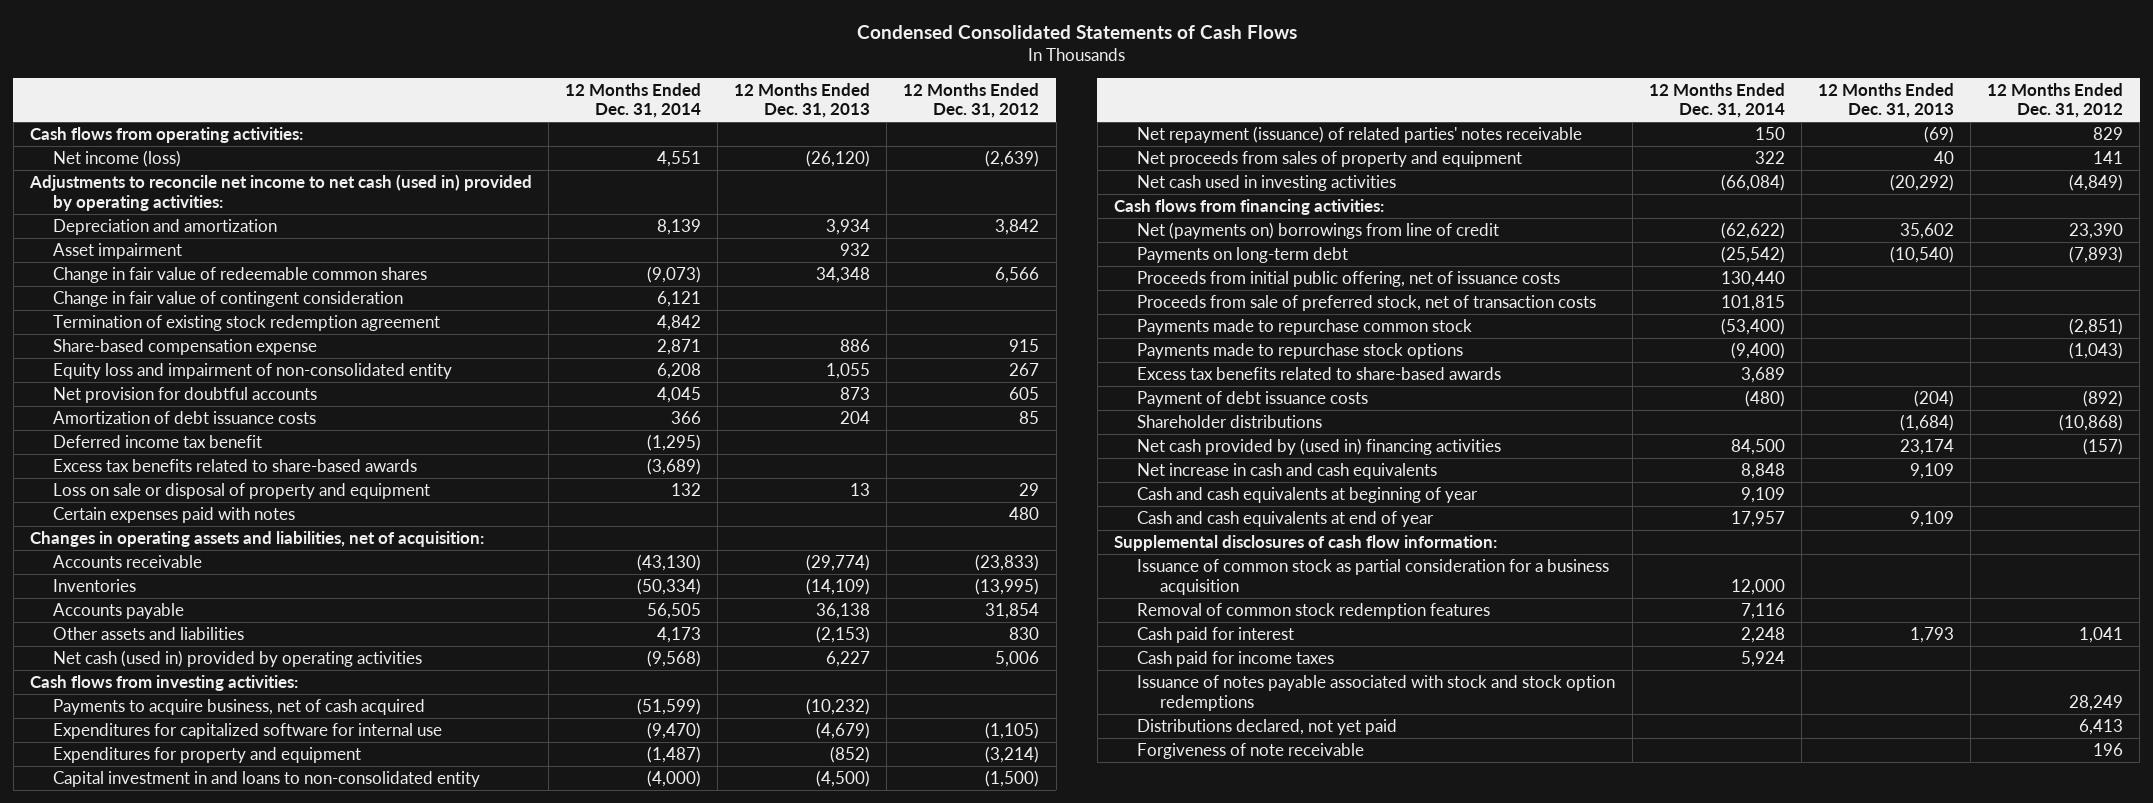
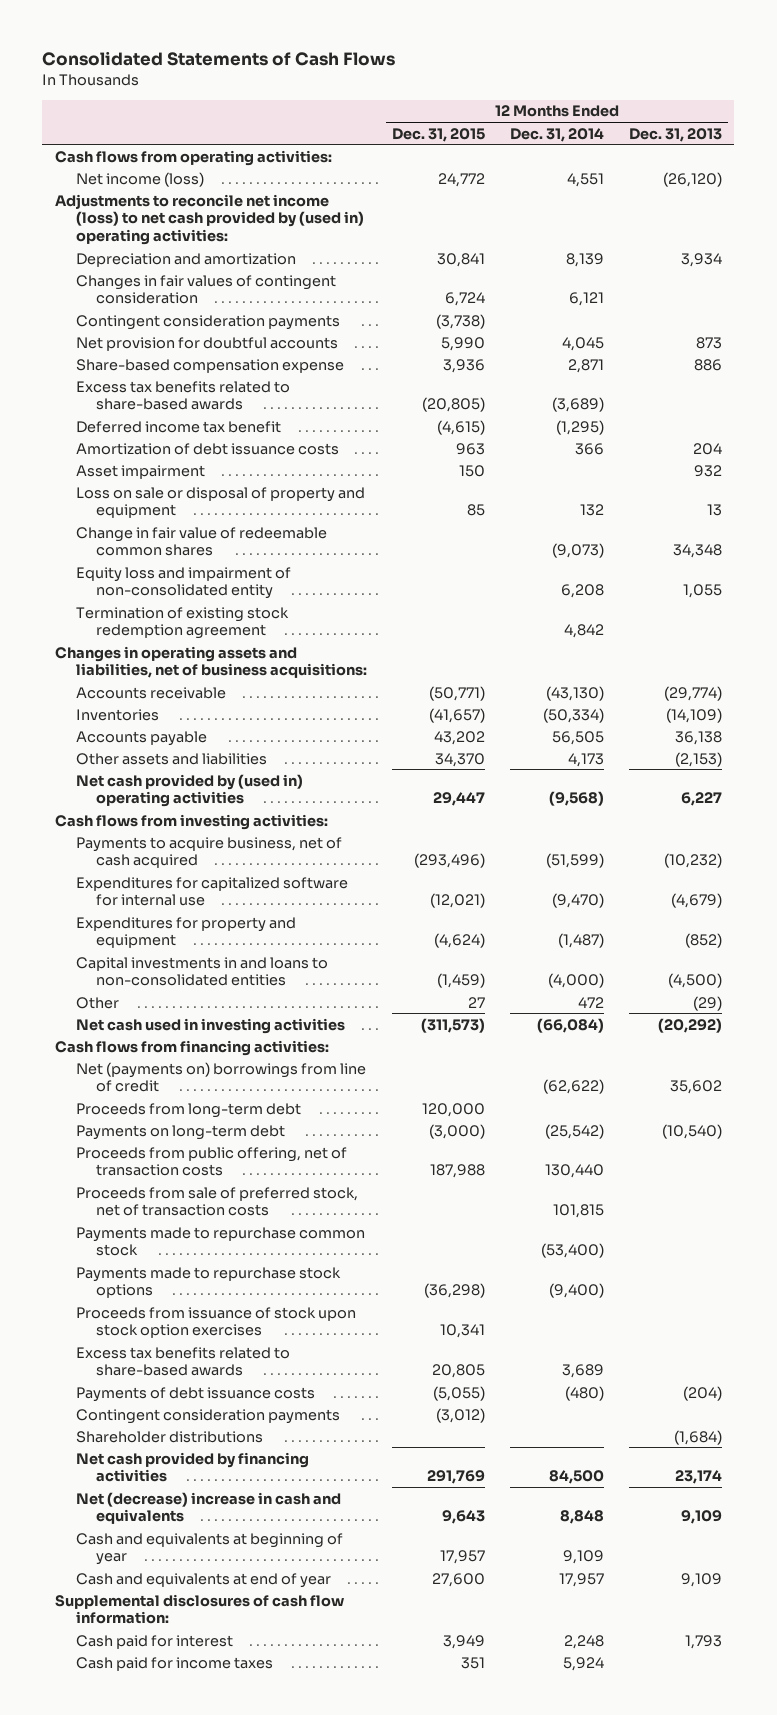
[856,24,1297,39] Condensed Consolidated Statements of Cash Flows -> [42,51,396,67] Consolidated Statements of Cash Flows
[903,82,1040,119] 12 Months Ended Dec. 31, 2012 -> none
none -> [391,127,485,142] Dec. 31, 2015
[29,174,533,211] Adjustments to reconcile net income to net cash (used in) provided by operating activities: -> [54,193,364,246] Adjustments to reconcile net income (loss) to net cash provided by (used in) operating activities:
[53,291,404,308] Change in fair value of contingent consideration -> [75,274,336,305] Changes in fair values of contingent consideration
none -> [75,314,340,330] Contingent consideration payments
[53,339,318,356] Share-based compensation expense -> [75,358,344,373] Share-based compensation expense
[53,435,263,449] Deferred income tax benefit -> [75,420,281,433] Deferred income tax benefit
[53,411,317,425] Amortization of debt issuance costs -> [75,442,339,455] Amortization of debt issuance costs
[53,243,183,260] Asset impairment -> [75,464,205,479] Asset impairment
[53,507,296,524] Certain expenses paid with notes -> none
[53,267,428,284] Change in fair value of redeemable common shares -> [75,526,327,557] Change in fair value of redeemable common shares
[53,363,453,380] Equity loss and impairment of non-consolidated entity -> [75,566,291,600] Equity loss and impairment of non-consolidated entity
[53,315,441,332] Termination of existing stock redemption agreement -> [75,606,289,640] Termination of existing stock redemption agreement
[30,531,485,548] Changes in operating assets and liabilities, net of acquisition: -> [54,645,367,679] Changes in operating assets and liabilities, net of business acquisitions:
[53,650,423,668] Net cash (used in) provided by operating activities -> [75,773,303,808] Net cash provided by (used in) operating activities
[1136,126,1582,144] Net repayment (issuance) of related parties' notes receivable -> none
[1136,151,1522,168] Net proceeds from sales of property and equipment -> none
[53,771,481,788] Capital investment in and loans to non-consolidated entity -> [75,956,328,987] Capital investments in and loans to non-consolidated entities
none -> [75,996,119,1009] Other
none -> [75,1102,301,1118] Proceeds from long-term debt
[1136,271,1560,288] Proceeds from initial public offering, net of issuance costs -> [75,1146,347,1177] Proceeds from public offering, net of transaction costs
none -> [75,1306,356,1339] Proceeds from issuance of stock upon stock option exercises
[1136,391,1368,408] Payment of debt issuance costs -> [75,1386,315,1402] Payments of debt issuance costs
none -> [75,1408,340,1424] Contingent consideration payments
[1136,438,1501,456] Net cash provided by (used in) financing activities -> [75,1451,309,1483] Net cash provided by financing activities
[1136,463,1437,480] Net increase in cash and cash equivalents -> [75,1491,341,1525] Net (decrease) increase in cash and equivalents
[1136,487,1478,504] Cash and cash equivalents at beginning of year -> [75,1532,343,1566] Cash and equivalents at beginning of year
[1136,511,1434,528] Cash and cash equivalents at end of year -> [75,1572,331,1588] Cash and equivalents at end of year
[1136,559,1609,595] Issuance of common stock as partial consideration for a business acquisition -> none
[1136,603,1490,620] Removal of common stock redemption features -> none
[1136,675,1615,711] Issuance of notes payable associated with stock and stock option redemptions -> none
[1136,719,1397,736] Distributions declared, not yet paid -> none
[1136,743,1364,760] Forgiveness of note receivable -> none

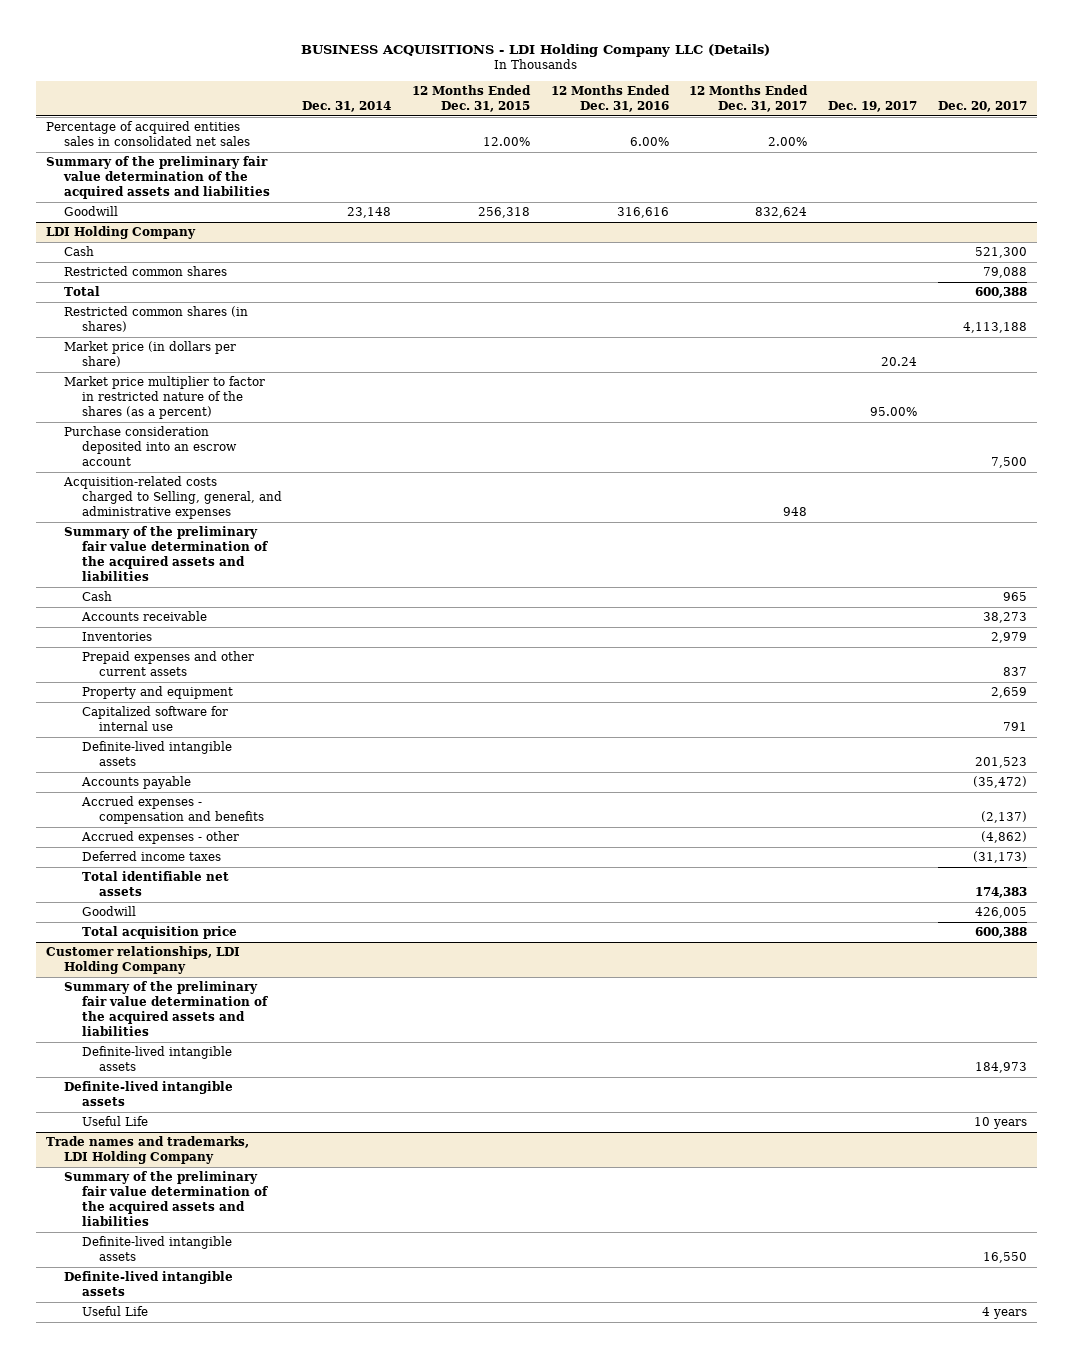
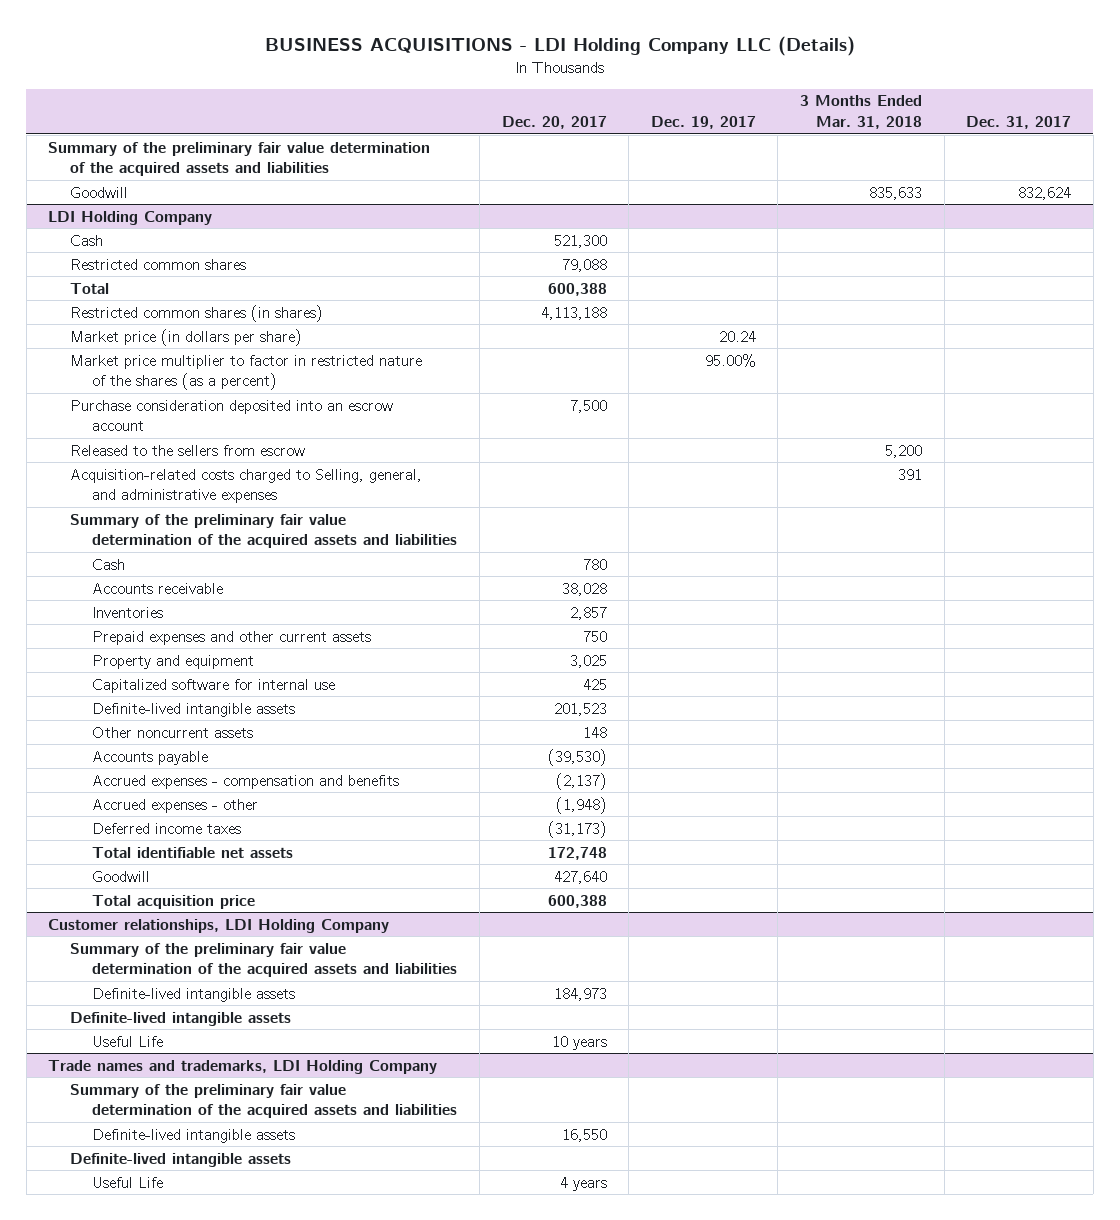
[302,101,392,113] Dec. 31, 2014 -> none
[411,85,531,113] 12 Months Ended Dec. 31, 2015 -> none
[550,85,670,113] 12 Months Ended Dec. 31, 2016 -> none
[689,85,809,113] 12 Months Ended Dec. 31, 2017 -> none
none -> [799,95,922,129] 3 Months Ended Mar. 31, 2018
none -> [966,115,1072,129] Dec. 31, 2017
[46,121,250,147] Percentage of acquired entities sales in consolidated net sales -> none
none -> [70,444,306,456] Released to the sellers from escrow
[1002,592,1027,602] 965 -> [582,558,607,570] 780
[982,612,1027,624] 38,273 -> [561,582,607,596] 38,028
[990,632,1027,644] 2,979 -> [569,606,607,620] 2,857
[1002,667,1027,677] 837 -> [582,630,607,642] 750
[990,687,1027,699] 2,659 -> [569,654,607,668] 3,025
[1002,722,1027,732] 791 -> [582,678,607,690] 425
none -> [92,726,254,738] Other noncurrent assets
[972,776,1027,789] (35,472) -> [547,748,607,766] (39,530)
[980,831,1027,844] (4,862) -> [555,796,607,814] (1,948)
[974,887,1027,899] 174,383 -> [547,846,607,860] 172,748
[974,907,1027,919] 426,005 -> [553,870,607,884] 427,640

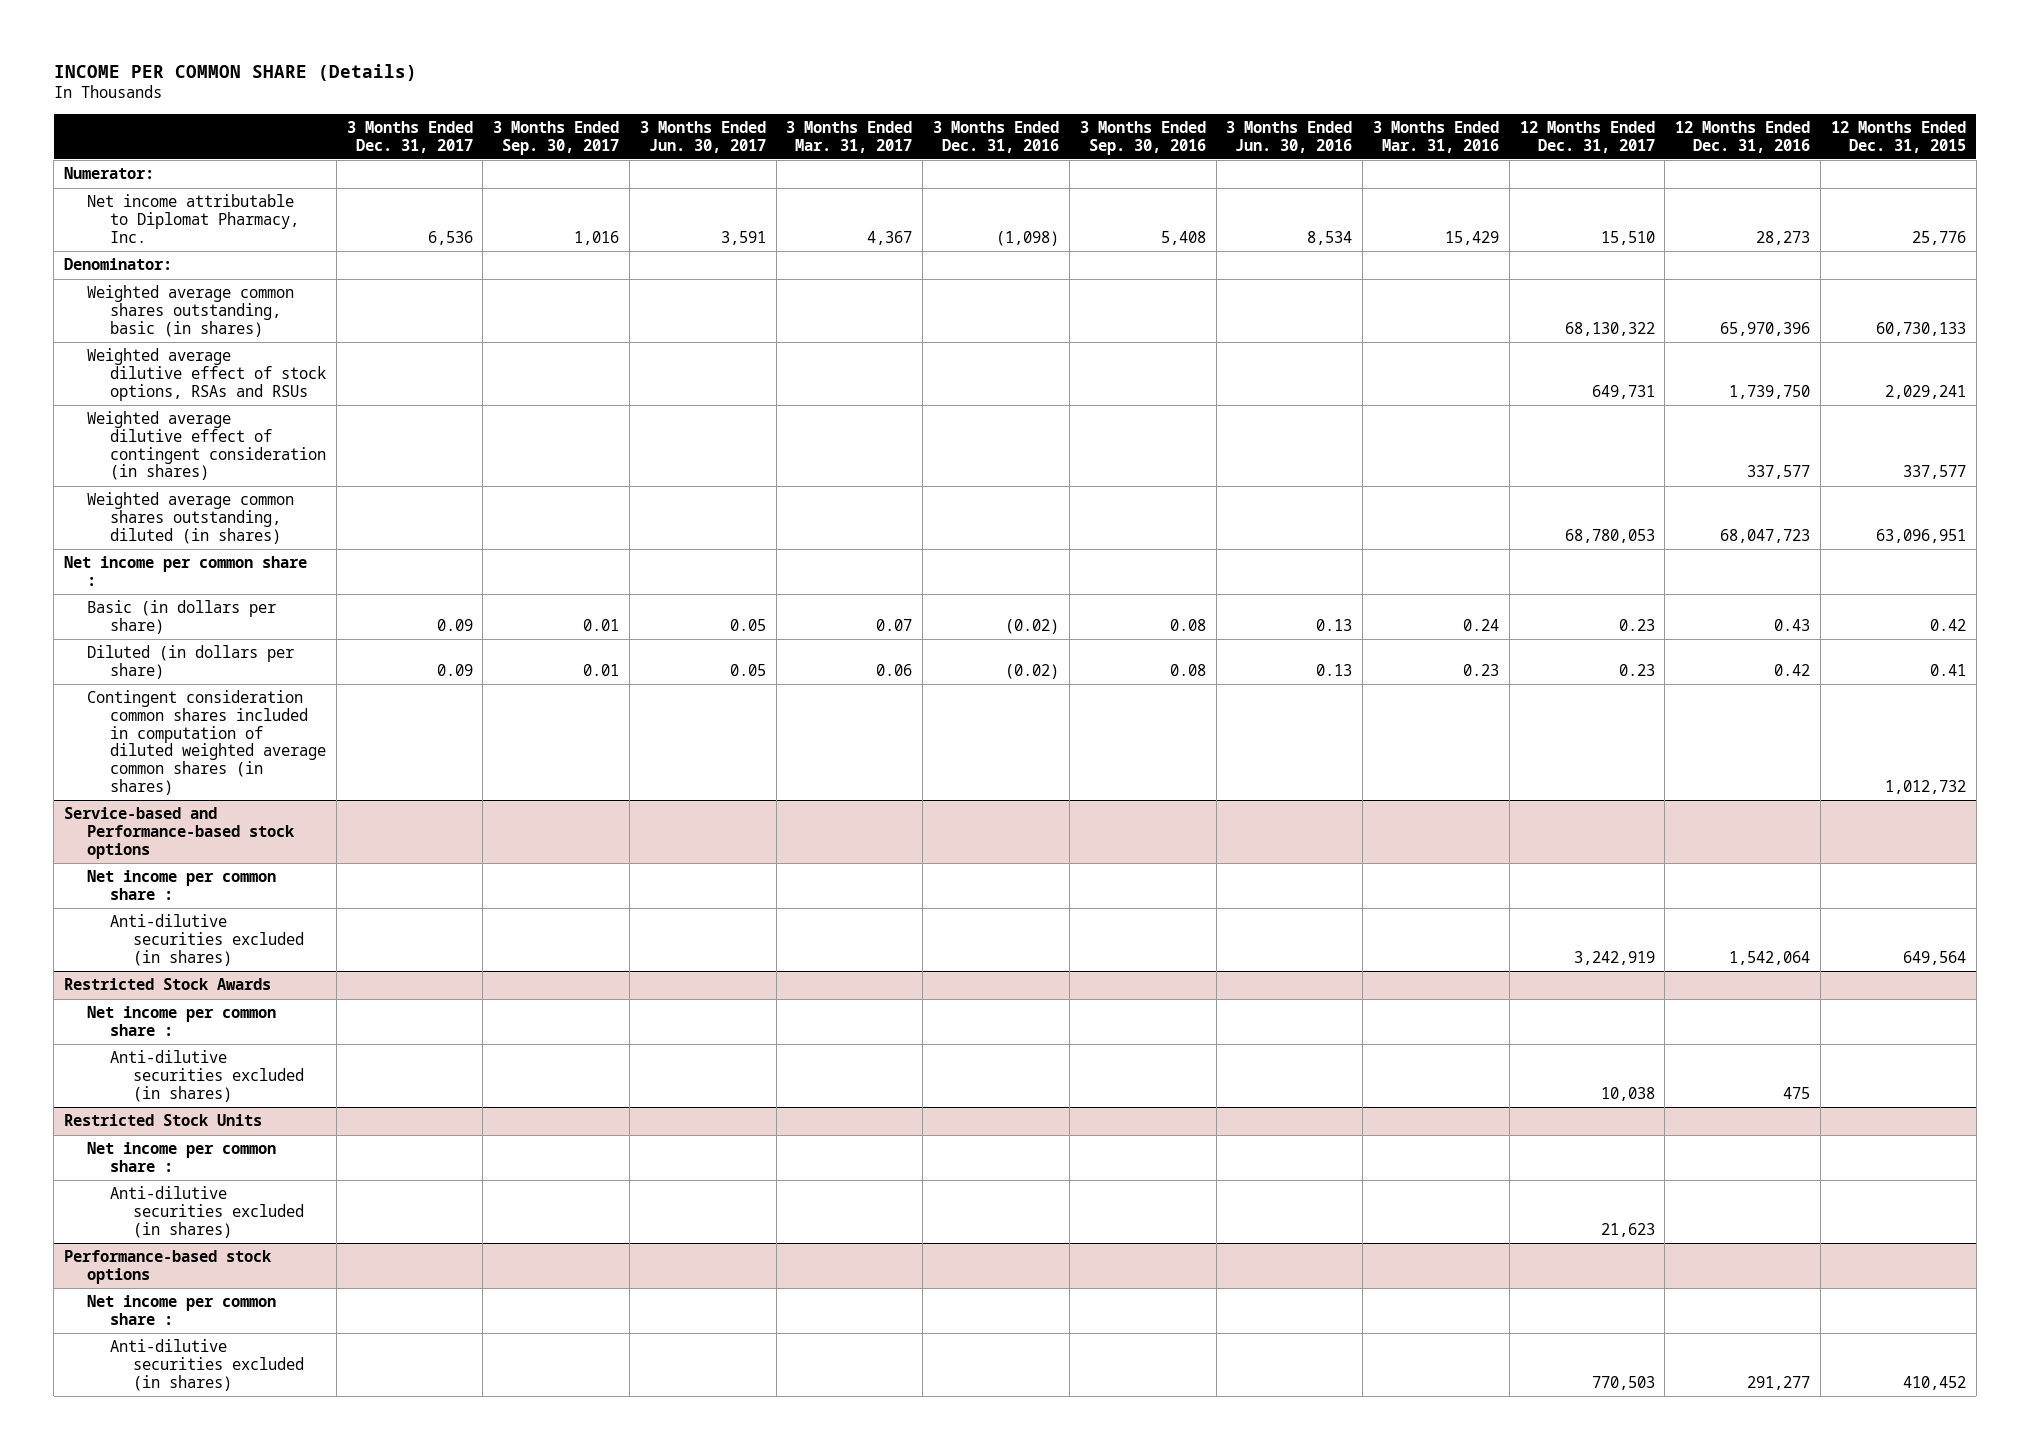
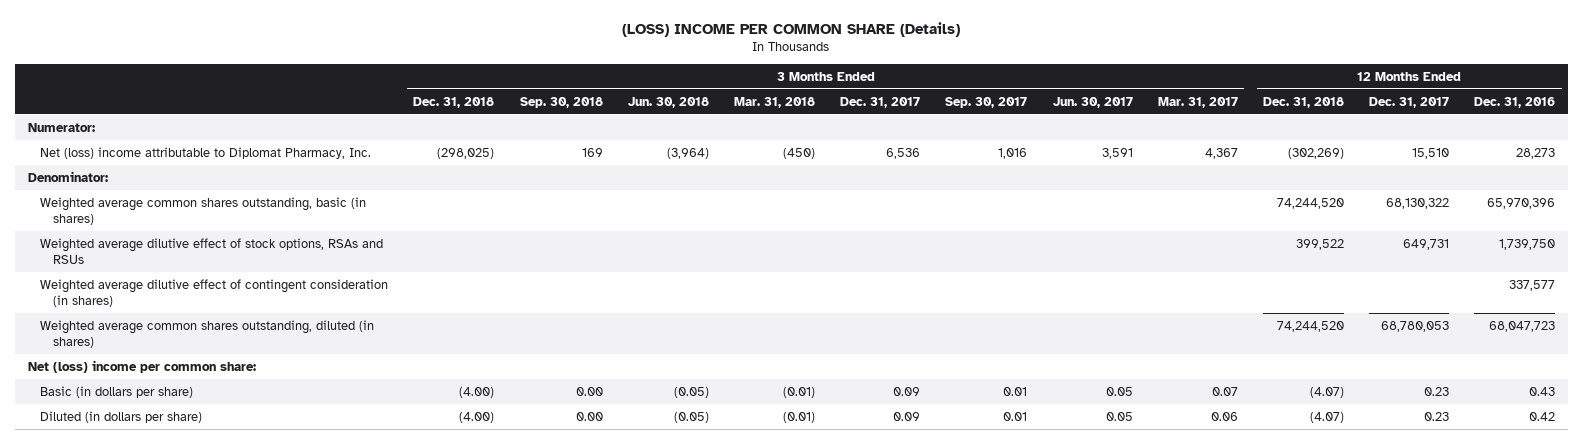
[53,63,417,81] INCOME PER COMMON SHARE (Details) -> [622,22,961,38] (LOSS) INCOME PER COMMON SHARE (Details)
[933,120,1060,153] 3 Months Ended Dec. 31, 2016 -> none
[1079,120,1206,155] 3 Months Ended Sep. 30, 2016 -> none
[1226,120,1353,153] 3 Months Ended Jun. 30, 2016 -> none
[1373,120,1500,153] 3 Months Ended Mar. 31, 2016 -> none
[1830,120,1966,153] 12 Months Ended Dec. 31, 2015 -> none
none -> [413,96,495,108] Dec. 31, 2018
none -> [519,96,603,108] Sep. 30, 2018
none -> [627,96,709,108] Jun. 30, 2018
none -> [734,96,816,108] Mar. 31, 2018
none -> [1262,96,1344,108] Dec. 31, 2018
[86,194,299,243] Net income attributable to Diplomat Pharmacy, Inc. -> [40,146,372,159] Net (loss) income attributable to Diplomat Pharmacy, Inc.
[63,556,307,587] Net income per common share : -> [27,359,256,373] Net (loss) income per common share:
[86,690,326,795] Contingent consideration common shares included in computation of diluted weighted average common shares (in shares) -> none
[63,807,295,859] Service-based and Performance-based stock options -> none
[86,870,276,901] Net income per common share : -> none
[109,914,304,966] Anti-dilutive securities excluded (in shares) -> none
[63,978,271,991] Restricted Stock Awards -> none
[86,1006,276,1037] Net income per common share : -> none
[109,1050,304,1102] Anti-dilutive securities excluded (in shares) -> none
[63,1114,262,1127] Restricted Stock Units -> none
[86,1142,276,1173] Net income per common share : -> none
[109,1186,304,1238] Anti-dilutive securities excluded (in shares) -> none
[63,1250,272,1285] Performance-based stock options -> none
[86,1295,276,1326] Net income per common share : -> none
[109,1339,304,1391] Anti-dilutive securities excluded (in shares) -> none

